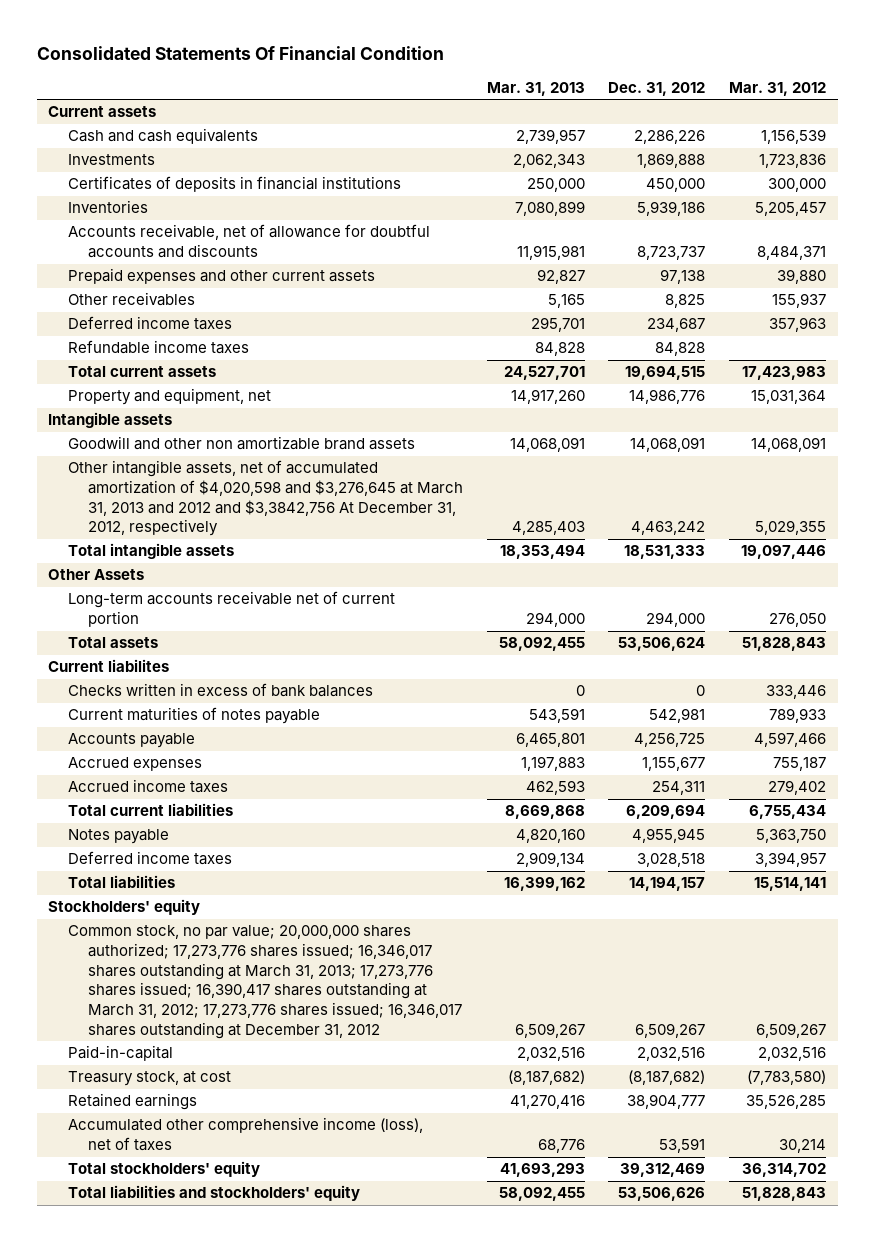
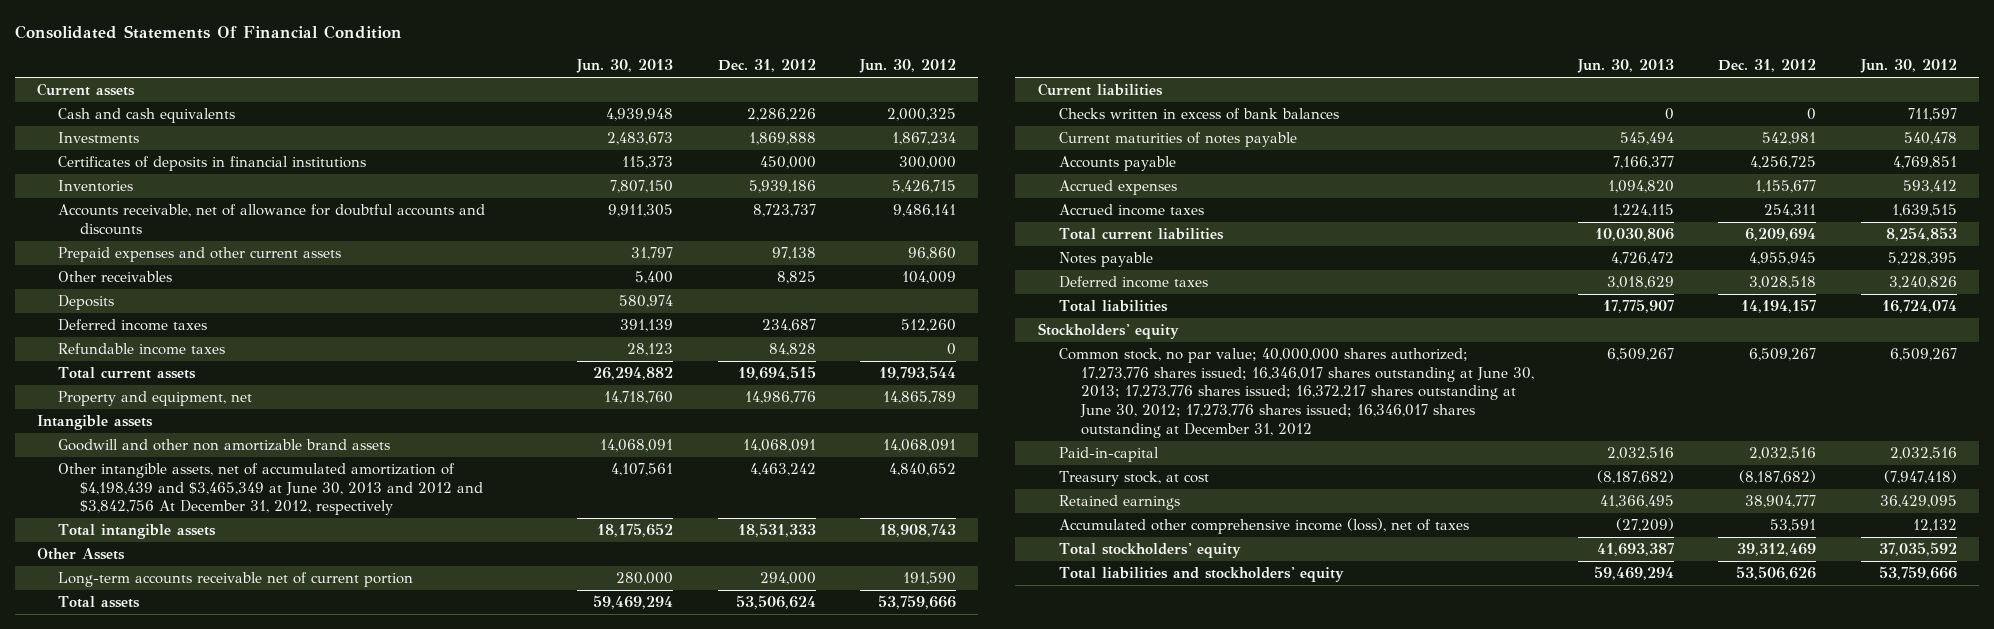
[486,81,585,96] Mar. 31, 2013 -> none
[729,81,827,96] Mar. 31, 2012 -> none
none -> [576,59,674,74] Jun. 30, 2013
none -> [858,59,956,74] Jun. 30, 2012
none -> [58,295,115,311] Deposits
[68,460,464,537] Other intangible assets, net of accumulated amortization of $4,020,598 and $3,276,645 at March 31, 2013 and 2012 and $3,3842,756 At December 31, 2012, respectively -> [58,463,483,516] Other intangible assets, net of accumulated amortization of $4,198,439 and $3,465,349 at June 30, 2013 and 2012 and $3,842,756 At December 31, 2012, respectively
[48,659,170,673] Current liabilites -> [1037,83,1163,97] Current liabilities
[68,925,463,1039] Common stock, no par value; 20,000,000 shares authorized; 17,273,776 shares issued; 16,346,017 shares outstanding at March 31, 2013; 17,273,776 shares issued; 16,390,417 shares outstanding at March 31, 2012; 17,273,776 shares issued; 16,346,017 shares outstanding at December 31, 2012 -> [1059,348,1534,438] Common stock, no par value; 40,000,000 shares authorized; 17,273,776 shares issued; 16,346,017 shares outstanding at June 30, 2013; 17,273,776 shares issued; 16,372,217 shares outstanding at June 30, 2012; 17,273,776 shares issued; 16,346,017 shares outstanding at December 31, 2012

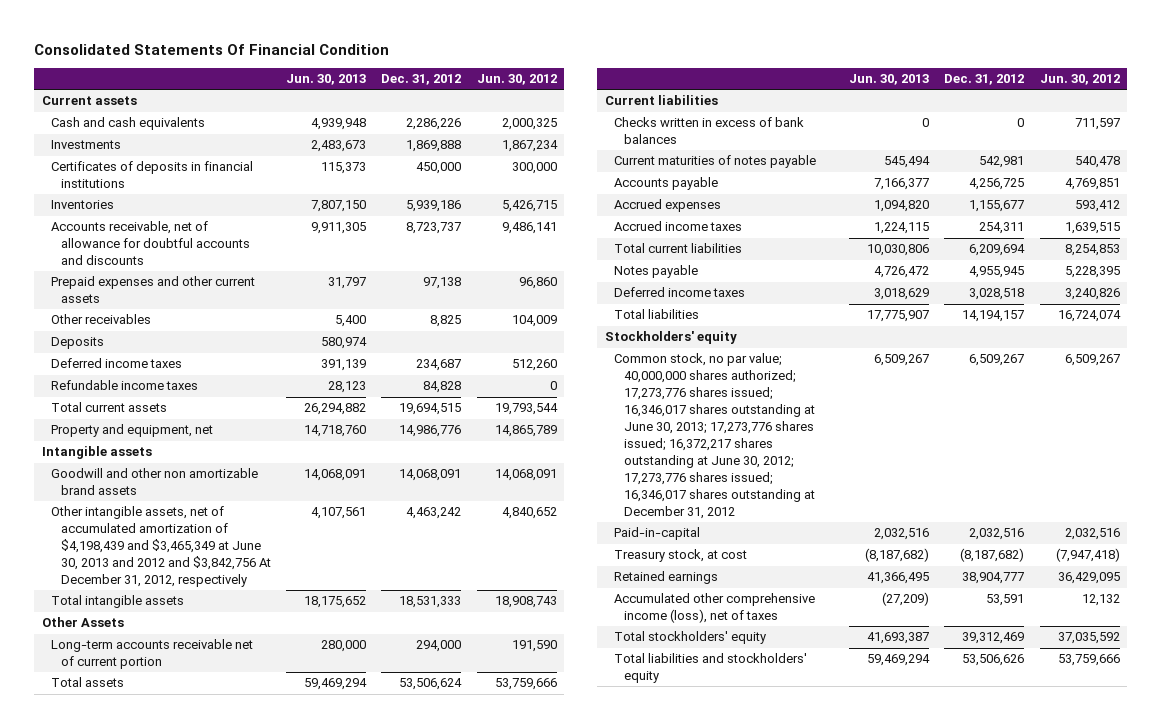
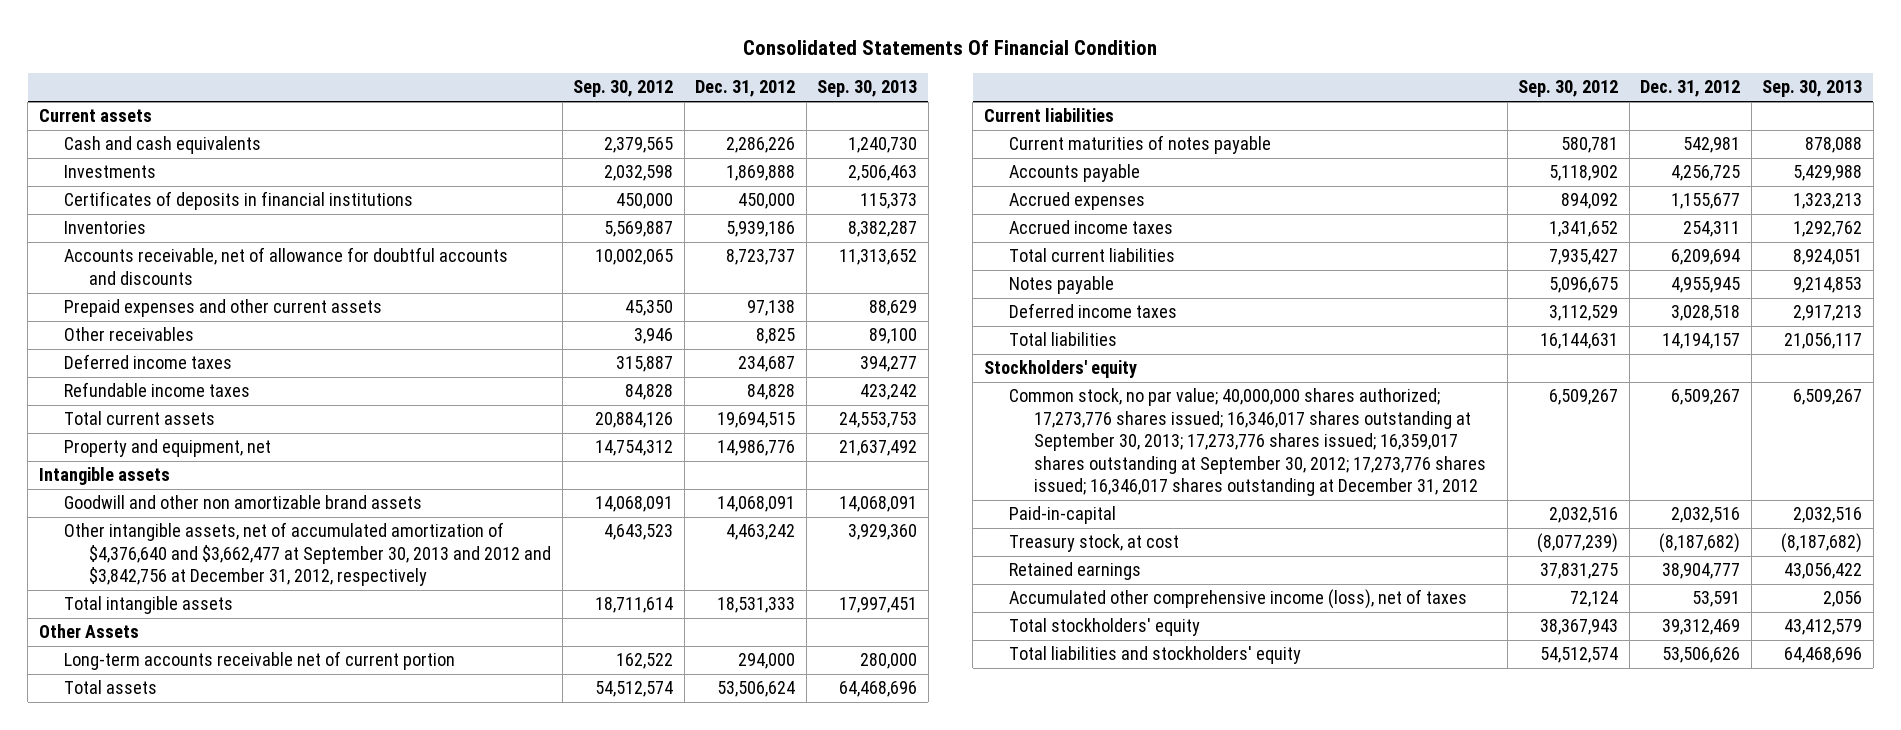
[286,74,367,86] Jun. 30, 2013 -> none
[476,74,557,86] Jun. 30, 2012 -> none
none -> [573,80,674,98] Sep. 30, 2012
none -> [817,80,918,98] Sep. 30, 2013
[51,337,105,350] Deposits -> none
[51,506,271,588] Other intangible assets, net of accumulated amortization of $4,198,439 and $3,465,349 at June 30, 2013 and 2012 and $3,842,756 At December 31, 2012, respectively -> [63,522,552,587] Other intangible assets, net of accumulated amortization of $4,376,640 and $3,662,477 at September 30, 2013 and 2012 and $3,842,756 at December 31, 2012, respectively
[614,117,805,145] Checks written in excess of bank balances -> none
[614,353,815,519] Common stock, no par value; 40,000,000 shares authorized; 17,273,776 shares issued; 16,346,017 shares outstanding at June 30, 2013; 17,273,776 shares issued; 16,372,217 shares outstanding at June 30, 2012; 17,273,776 shares issued; 16,346,017 shares outstanding at December 31, 2012 -> [1009,388,1487,497] Common stock, no par value; 40,000,000 shares authorized; 17,273,776 shares issued; 16,346,017 shares outstanding at September 30, 2013; 17,273,776 shares issued; 16,359,017 shares outstanding at September 30, 2012; 17,273,776 shares issued; 16,346,017 shares outstanding at December 31, 2012

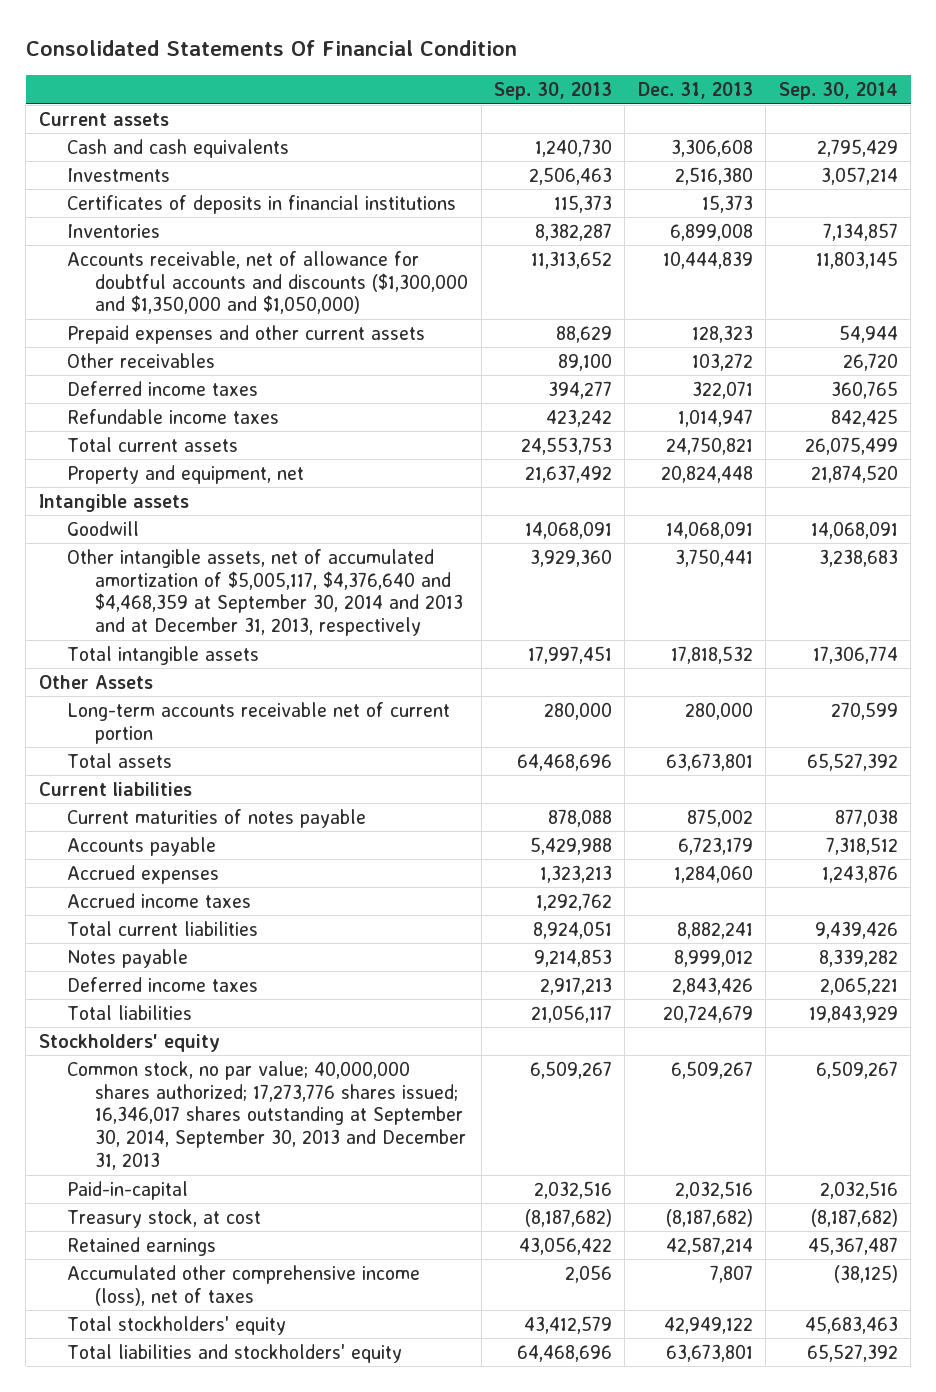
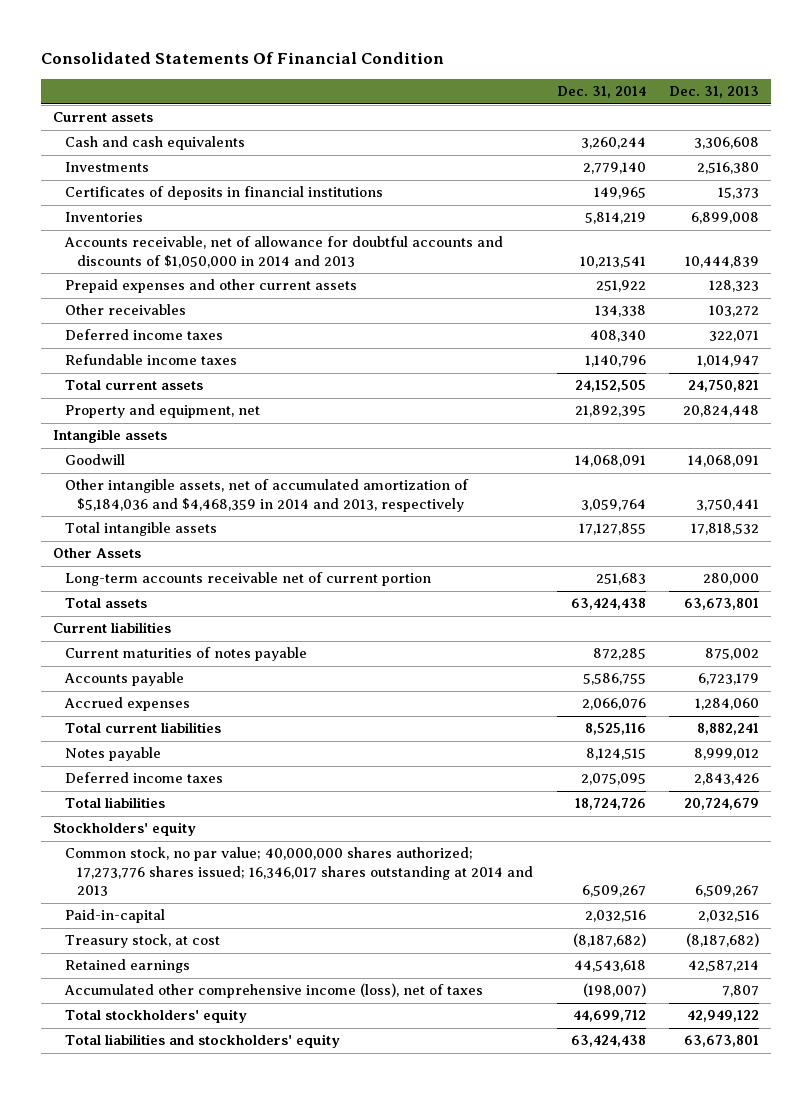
[494,82,613,101] Sep. 30, 2013 -> none
[778,82,898,101] Sep. 30, 2014 -> none
none -> [556,86,646,99] Dec. 31, 2014
[66,250,469,315] Accounts receivable, net of allowance for doubtful accounts and discounts ($1,300,000 and $1,350,000 and $1,050,000) -> [64,236,504,268] Accounts receivable, net of allowance for doubtful accounts and discounts of $1,050,000 in 2014 and 2013
[66,548,464,637] Other intangible assets, net of accumulated amortization of $5,005,117, $4,376,640 and $4,468,359 at September 30, 2014 and 2013 and at December 31, 2013, respectively -> [65,479,470,512] Other intangible assets, net of accumulated amortization of $5,184,036 and $4,468,359 in 2014 and 2013, respectively
[66,892,251,908] Accrued income taxes -> none
[66,1060,467,1171] Common stock, no par value; 40,000,000 shares authorized; 17,273,776 shares issued; 16,346,017 shares outstanding at September 30, 2014, September 30, 2013 and December 31, 2013 -> [65,847,534,897] Common stock, no par value; 40,000,000 shares authorized; 17,273,776 shares issued; 16,346,017 shares outstanding at 2014 and 2013

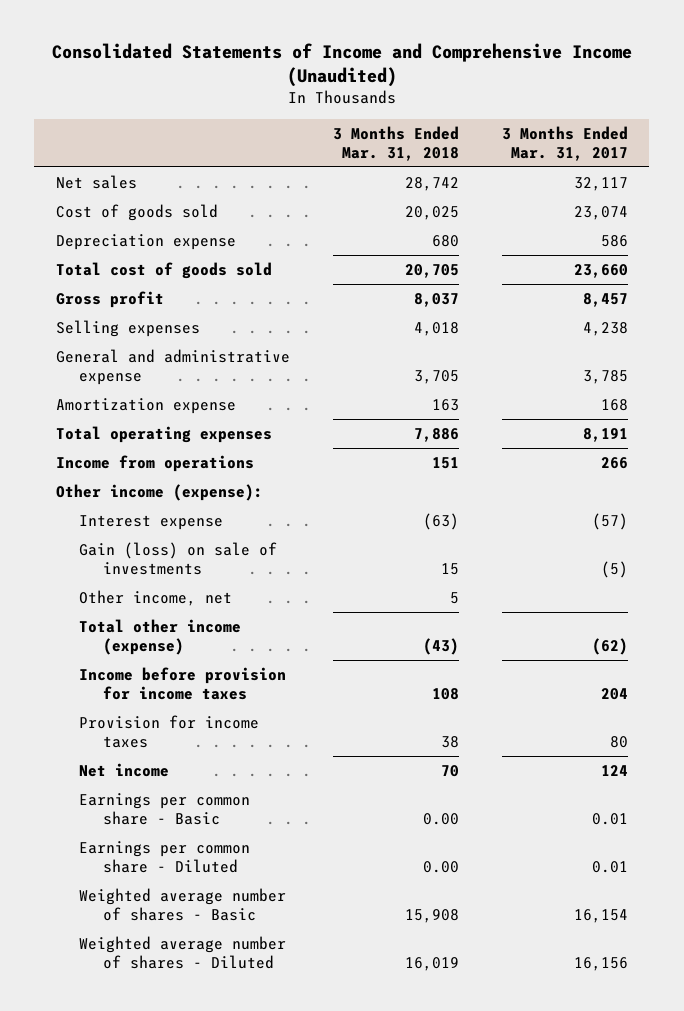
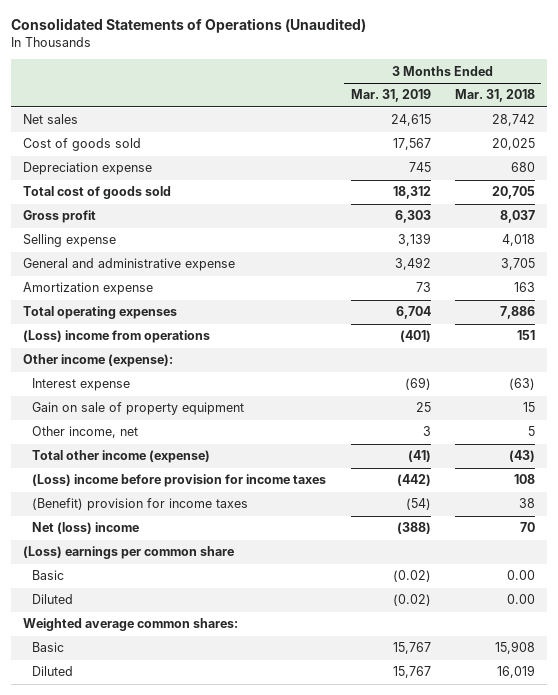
[51,43,632,88] Consolidated Statements of Income and Comprehensive Income (Unaudited) -> [11,18,367,34] Consolidated Statements of Operations (Unaudited)
[501,125,628,161] 3 Months Ended Mar. 31, 2017 -> none
none -> [350,89,431,103] Mar. 31, 2019
[55,319,200,337] Selling expenses -> [23,234,117,248] Selling expense
[55,454,254,472] Income from operations -> [23,330,211,344] (Loss) income from operations
[79,541,278,576] Gain (loss) on sale of investments -> [32,402,245,416] Gain on sale of property equipment
[79,666,287,701] Income before provision for income taxes -> [32,474,327,488] (Loss) income before provision for income taxes
[79,714,260,749] Provision for income taxes -> [32,498,249,512] (Benefit) provision for income taxes
[79,762,170,777] Net income -> [32,522,140,535] Net (loss) income
none -> [23,546,235,560] (Loss) earnings per common share
[79,792,251,826] Earnings per common share - Basic -> [32,570,65,581] Basic
[79,840,251,874] Earnings per common share - Diluted -> [32,594,74,605] Diluted
none -> [23,618,239,632] Weighted average common shares:
[79,887,287,922] Weighted average number of shares - Basic -> [32,642,65,653] Basic
[79,935,287,970] Weighted average number of shares - Diluted -> [32,666,74,677] Diluted

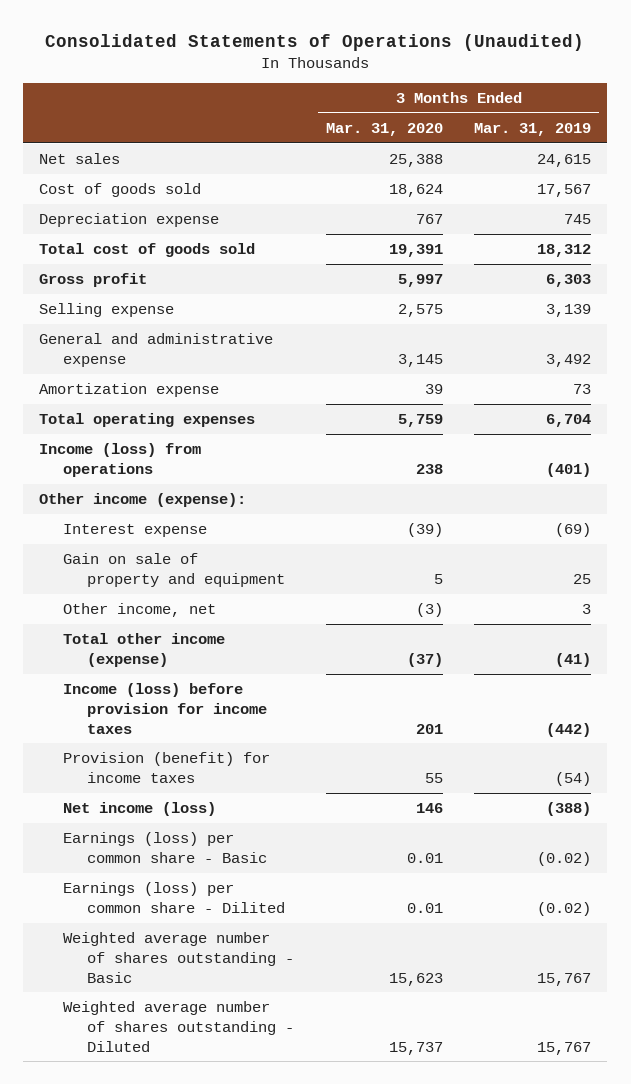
[454,89,535,103] Mar. 31, 2018 -> none
none -> [325,122,443,136] Mar. 31, 2020
[23,330,211,344] (Loss) income from operations -> [39,442,202,477] Income (loss) from operations
[32,402,245,416] Gain on sale of property equipment -> [63,552,285,587] Gain on sale of property and equipment
[23,546,235,560] (Loss) earnings per common share -> none
[23,618,239,632] Weighted average common shares: -> none
[32,474,327,488] (Loss) income before provision for income taxes -> [63,682,267,734] Income (loss) before provision for income taxes
[32,498,249,512] (Benefit) provision for income taxes -> [63,751,271,783] Provision (benefit) for income taxes
[32,522,140,535] Net (loss) income -> [63,801,217,816] Net income (loss)
[32,570,65,581] Basic -> [63,831,267,863] Earnings (loss) per common share - Basic
[32,594,74,605] Diluted -> [63,881,285,913] Earnings (loss) per common share - Dilited
[32,642,65,653] Basic -> [63,931,294,983] Weighted average number of shares outstanding - Basic
[32,666,74,677] Diluted -> [63,1000,294,1052] Weighted average number of shares outstanding - Diluted

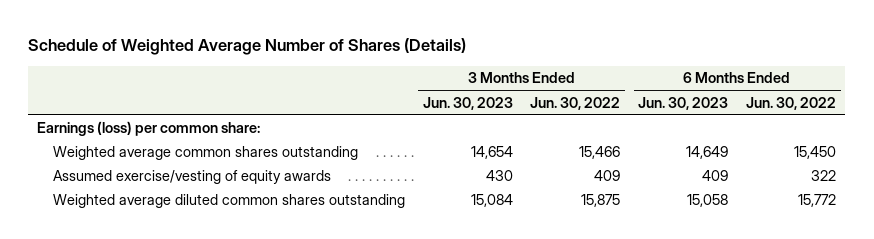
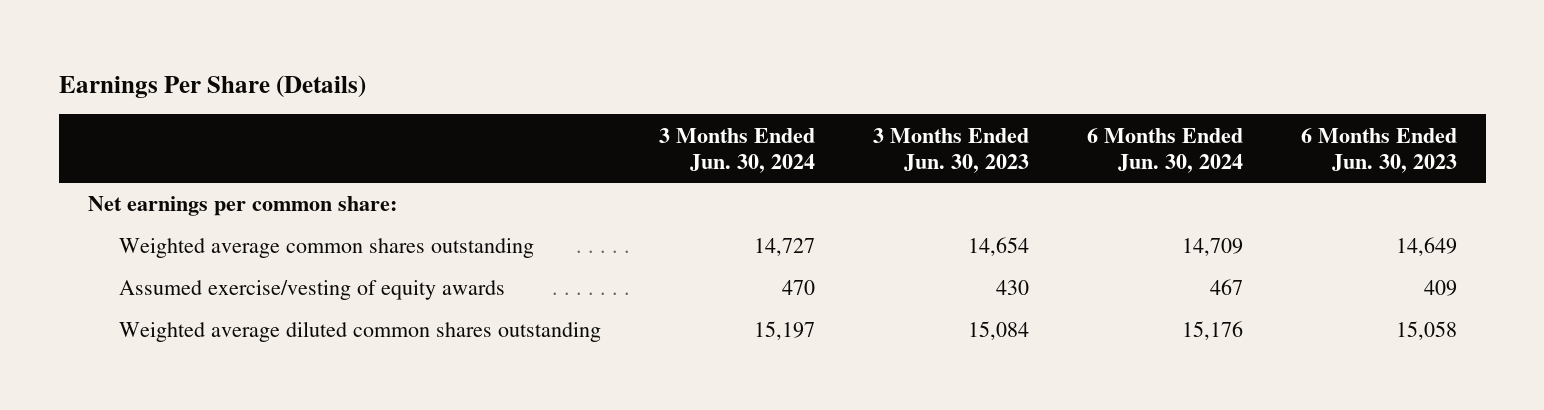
[28,38,467,56] Schedule of Weighted Average Number of Shares (Details) -> [58,74,366,98] Earnings Per Share (Details)
[530,96,621,110] Jun. 30, 2022 -> none
[746,96,837,110] Jun. 30, 2022 -> none
none -> [658,127,815,173] 3 Months Ended Jun. 30, 2024
none -> [1086,127,1243,173] 6 Months Ended Jun. 30, 2024
[37,120,261,136] Earnings (loss) per common share: -> [87,196,397,217] Net earnings per common share:

